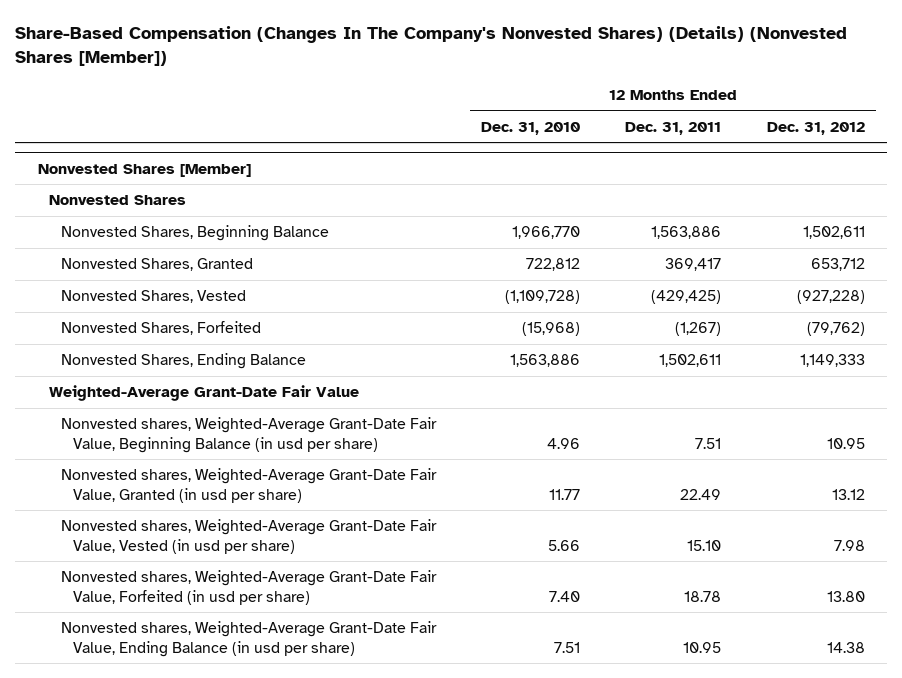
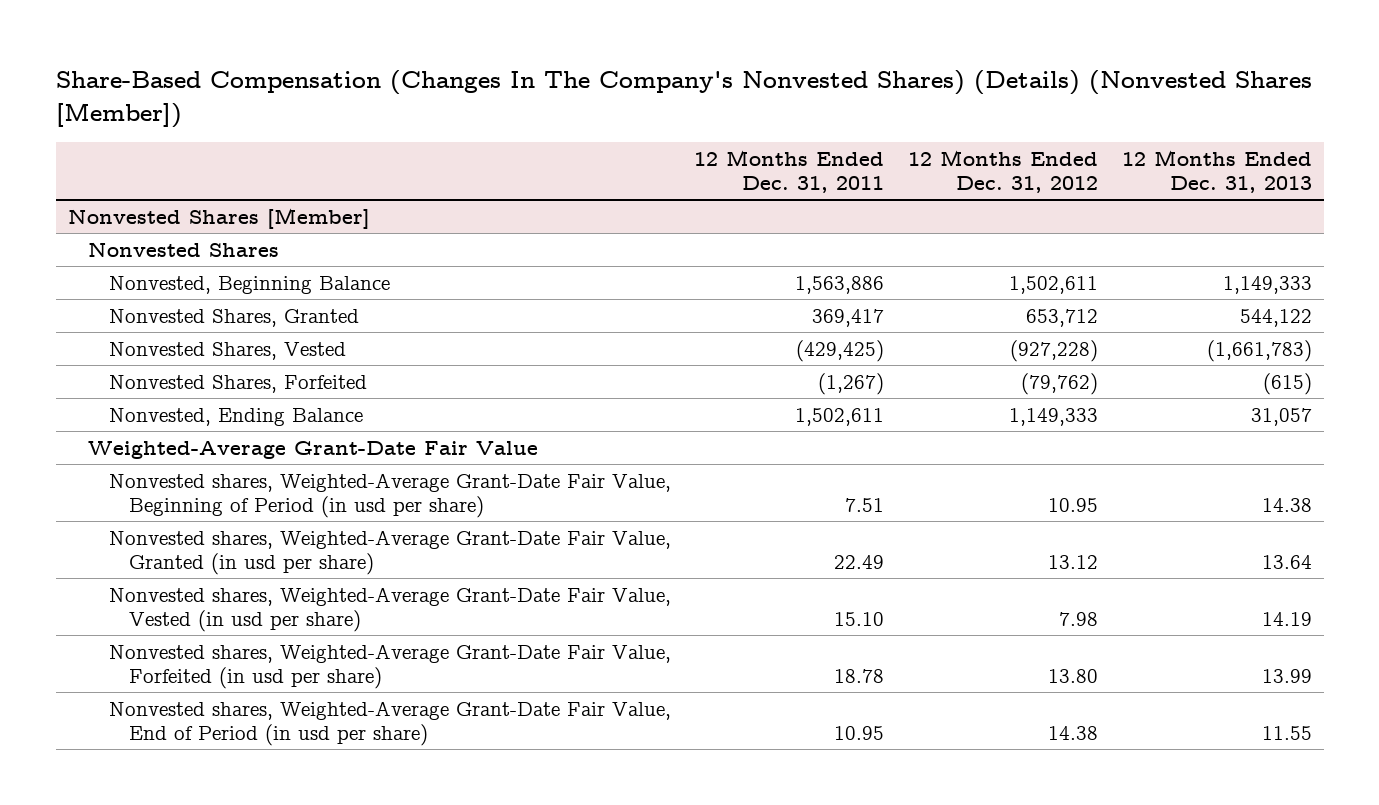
[481,121,581,135] Dec. 31, 2010 -> none
none -> [1121,149,1312,194] 12 Months Ended Dec. 31, 2013
[61,225,330,242] Nonvested Shares, Beginning Balance -> [108,275,390,294] Nonvested, Beginning Balance
[61,353,307,370] Nonvested Shares, Ending Balance -> [108,407,363,426] Nonvested, Ending Balance
[61,417,438,453] Nonvested shares, Weighted-Average Grant-Date Fair Value, Beginning Balance (in usd per share) -> [108,472,671,519] Nonvested shares, Weighted-Average Grant-Date Fair Value, Beginning of Period (in usd per share)
[61,621,438,657] Nonvested shares, Weighted-Average Grant-Date Fair Value, Ending Balance (in usd per share) -> [108,700,671,747] Nonvested shares, Weighted-Average Grant-Date Fair Value, End of Period (in usd per share)

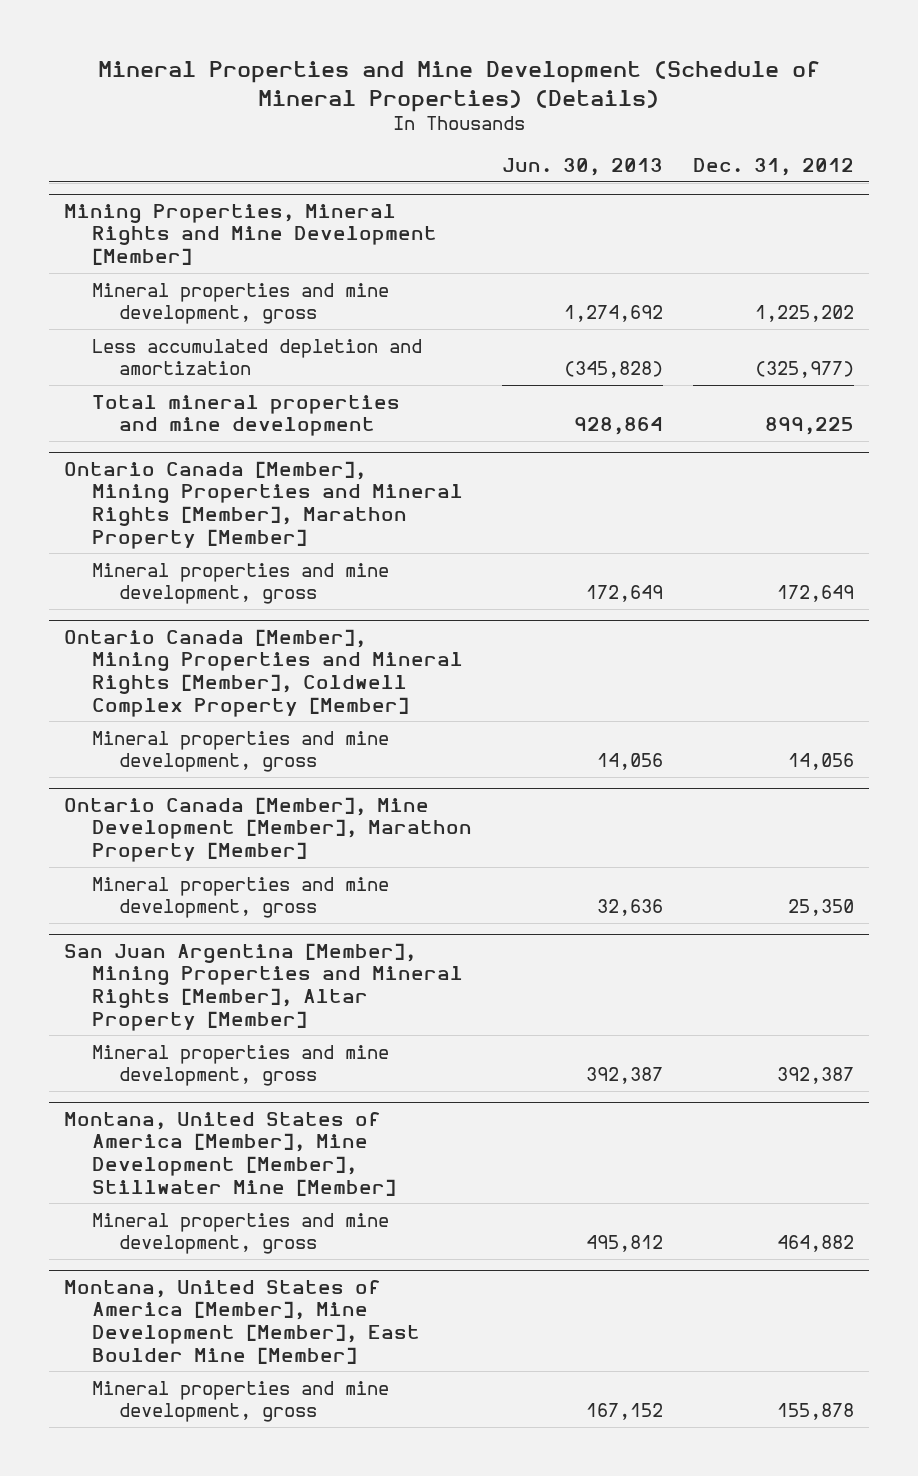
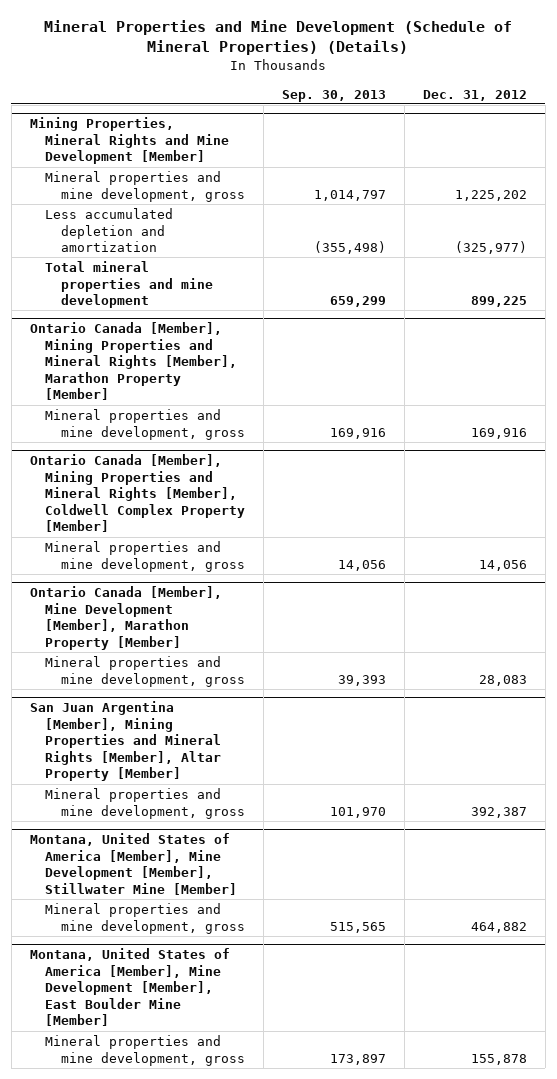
[501,158,663,177] Jun. 30, 2013 -> none
none -> [282,89,387,102] Sep. 30, 2013
[777,585,855,603] 172,649 -> [470,427,527,439] 169,916
[788,899,855,917] 25,350 -> [478,674,527,686] 28,083

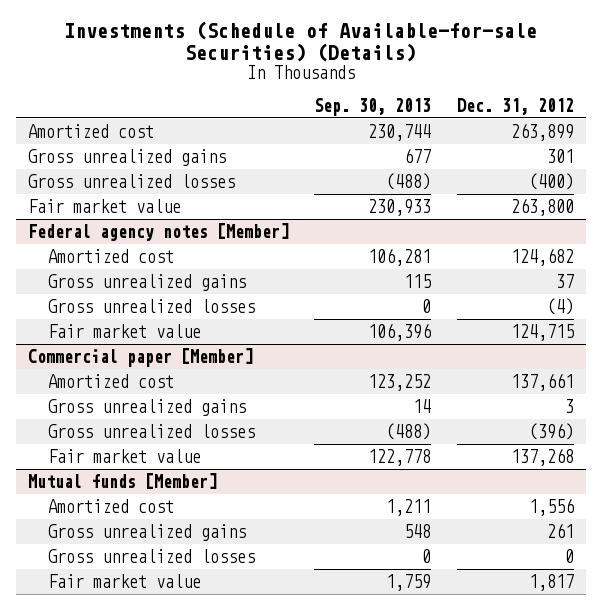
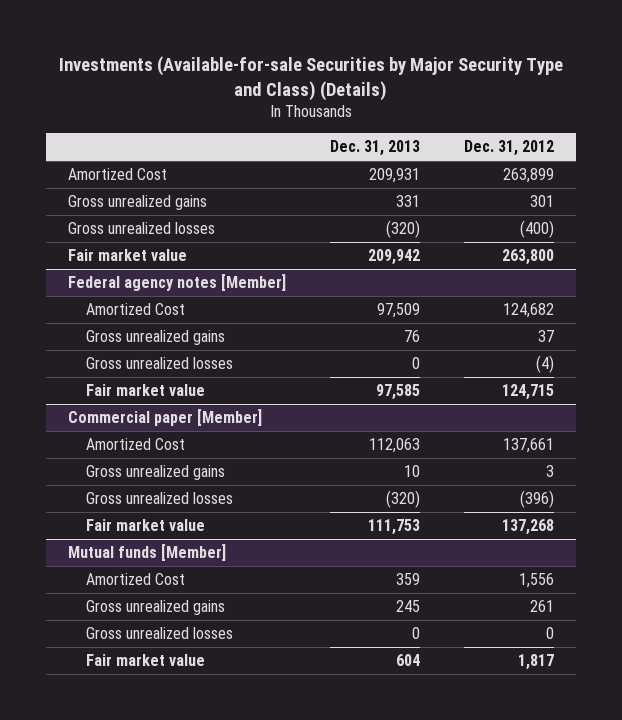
[63,20,537,62] Investments (Schedule of Available-for-sale Securities) (Details) -> [58,55,563,101] Investments (Available-for-sale Securities by Major Security Type and Class) (Details)
[314,97,432,116] Sep. 30, 2013 -> none
none -> [329,140,420,157] Dec. 31, 2013
[28,123,155,138] Amortized cost -> [67,168,167,181] Amortized Cost
[48,248,175,263] Amortized cost -> [85,303,185,316] Amortized Cost
[48,373,175,388] Amortized cost -> [85,438,185,451] Amortized Cost
[48,498,175,513] Amortized cost -> [85,573,185,586] Amortized Cost

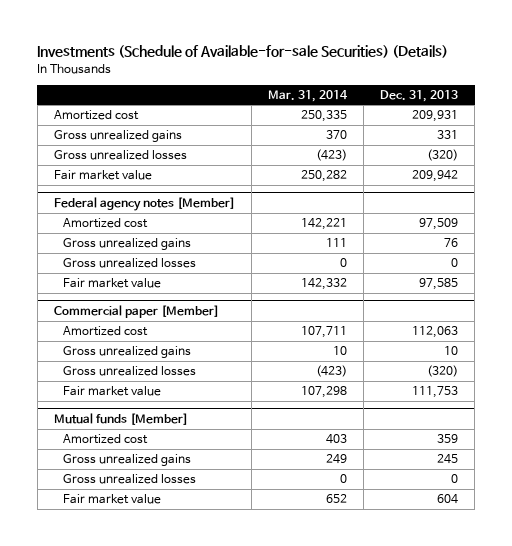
[58,55,563,101] Investments (Available-for-sale Securities by Major Security Type and Class) (Details) -> [37,45,449,59] Investments (Schedule of Available-for-sale Securities) (Details)
[463,140,554,157] Dec. 31, 2012 -> none
none -> [267,89,348,102] Mar. 31, 2014
[67,168,167,181] Amortized Cost -> [53,110,139,121] Amortized cost
[85,303,185,316] Amortized Cost -> [63,218,149,229] Amortized cost
[85,438,185,451] Amortized Cost -> [63,326,149,337] Amortized cost
[85,573,185,586] Amortized Cost -> [63,434,149,445] Amortized cost

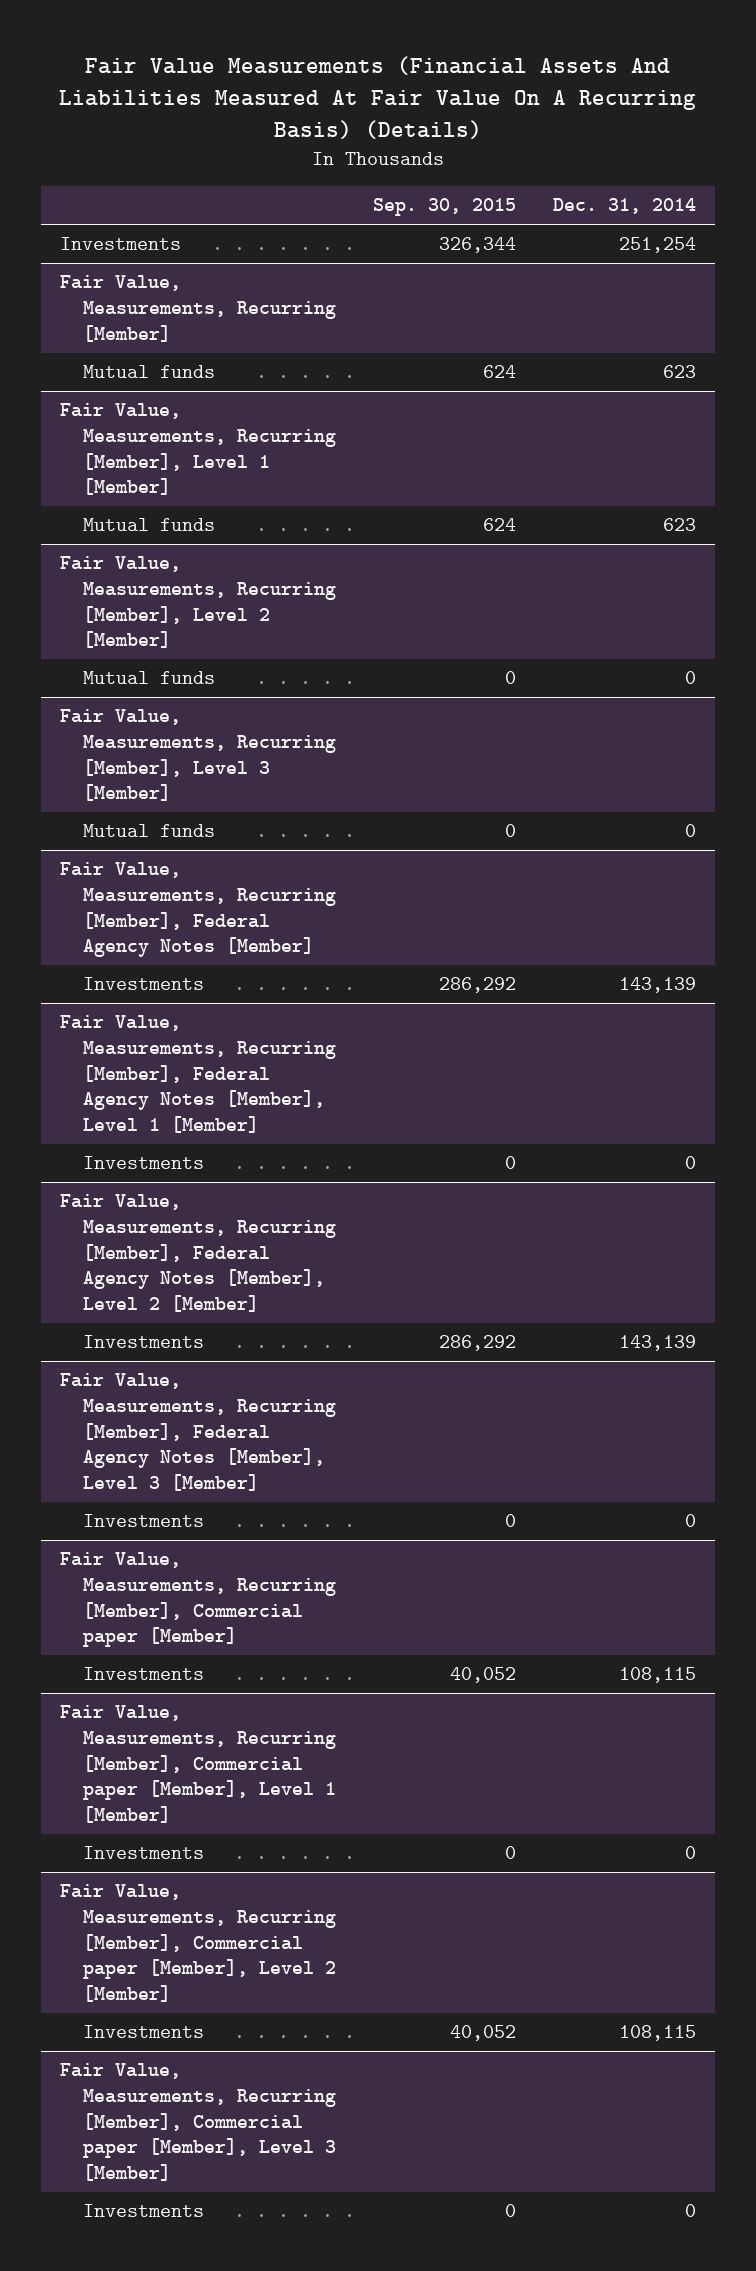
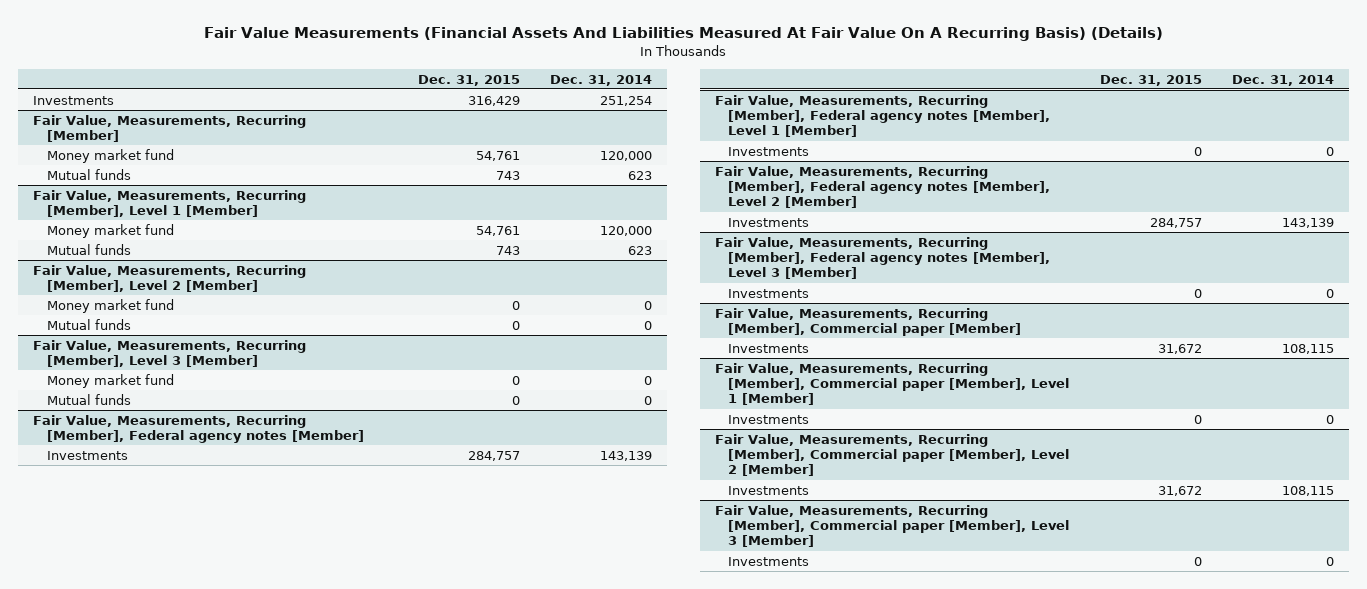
[373,198,517,217] Sep. 30, 2015 -> none
none -> [417,74,520,86] Dec. 31, 2015
none -> [46,148,174,163] Money market fund
none -> [46,223,174,238] Money market fund
none -> [46,298,174,313] Money market fund
none -> [46,373,174,388] Money market fund
[59,862,337,958] Fair Value, Measurements, Recurring [Member], Federal Agency Notes [Member] -> [33,414,364,444] Fair Value, Measurements, Recurring [Member], Federal agency notes [Member]
[59,1015,337,1133] Fair Value, Measurements, Recurring [Member], Federal Agency Notes [Member], Level 1 [Member] -> [714,94,1051,138] Fair Value, Measurements, Recurring [Member], Federal agency notes [Member], Level 1 [Member]
[59,1194,337,1312] Fair Value, Measurements, Recurring [Member], Federal Agency Notes [Member], Level 2 [Member] -> [714,165,1051,209] Fair Value, Measurements, Recurring [Member], Federal agency notes [Member], Level 2 [Member]
[59,1373,337,1491] Fair Value, Measurements, Recurring [Member], Federal Agency Notes [Member], Level 3 [Member] -> [714,236,1051,280] Fair Value, Measurements, Recurring [Member], Federal agency notes [Member], Level 3 [Member]

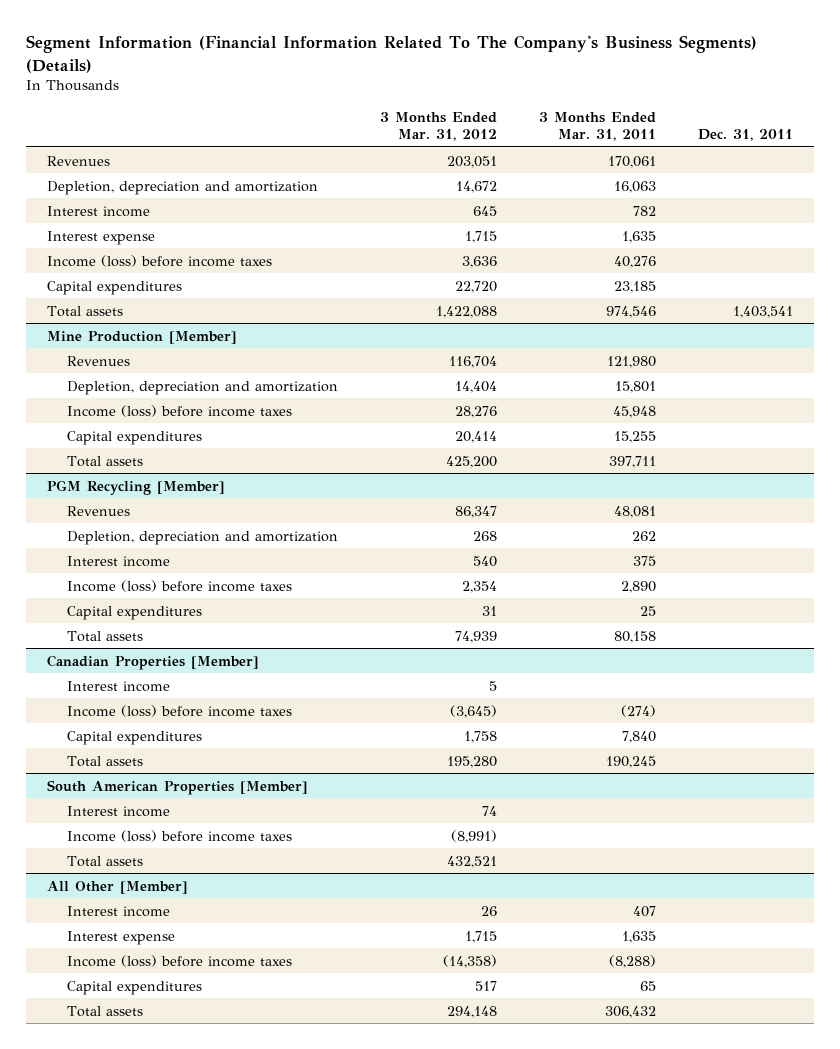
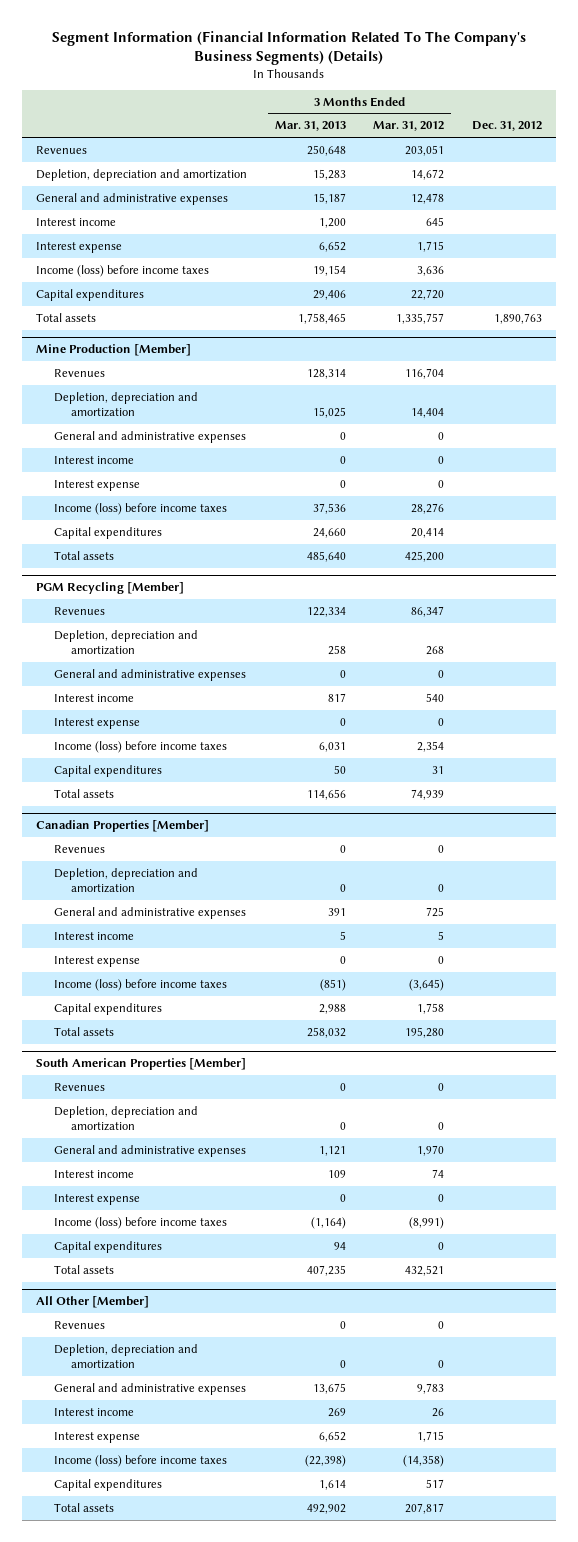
[538,112,656,141] 3 Months Ended Mar. 31, 2011 -> none
[697,128,793,141] Dec. 31, 2011 -> none
none -> [274,121,346,132] Mar. 31, 2013
none -> [472,121,543,132] Dec. 31, 2012
none -> [36,192,229,205] General and administrative expenses
[435,305,497,318] 1,422,088 -> [396,312,445,324] 1,335,757
none -> [53,430,246,443] General and administrative expenses
none -> [53,455,134,464] Interest income
none -> [53,479,140,491] Interest expense
none -> [53,668,246,681] General and administrative expenses
none -> [53,717,140,729] Interest expense
none -> [53,844,105,853] Revenues
none -> [53,867,198,894] Depletion, depreciation and amortization
none -> [53,906,246,919] General and administrative expenses
none -> [53,955,140,967] Interest expense
none -> [53,1082,105,1091] Revenues
none -> [53,1105,198,1132] Depletion, depreciation and amortization
none -> [53,1144,246,1157] General and administrative expenses
none -> [53,1193,140,1205] Interest expense
none -> [53,1240,162,1253] Capital expenditures
none -> [53,1320,105,1329] Revenues
none -> [53,1343,198,1370] Depletion, depreciation and amortization
none -> [53,1382,246,1395] General and administrative expenses
[446,1005,497,1018] 294,148 -> [405,1502,445,1514] 207,817

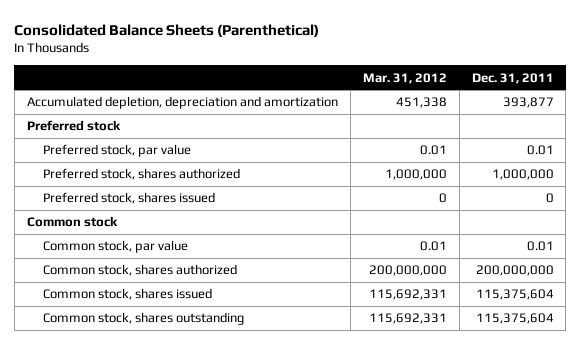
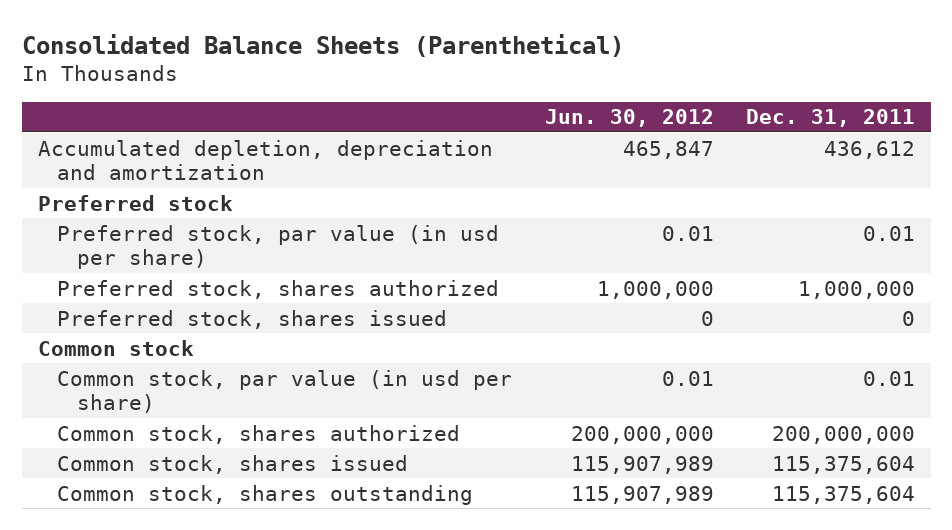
[362,72,447,84] Mar. 31, 2012 -> none
none -> [544,109,714,128] Jun. 30, 2012
[502,97,554,109] 393,877 -> [823,140,915,159] 436,612
[42,144,191,158] Preferred stock, par value -> [57,224,500,270] Preferred stock, par value (in usd per share)
[42,240,188,254] Common stock, par value -> [57,369,513,414] Common stock, par value (in usd per share)

